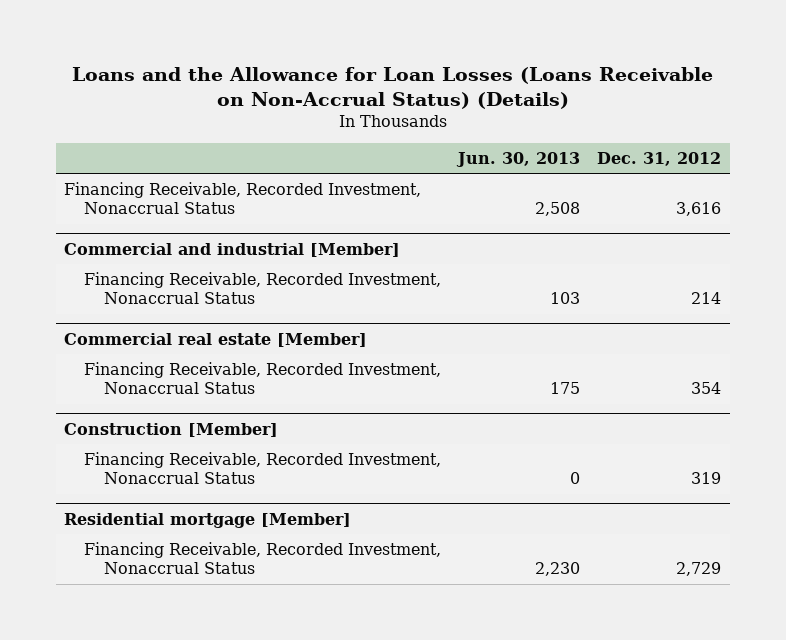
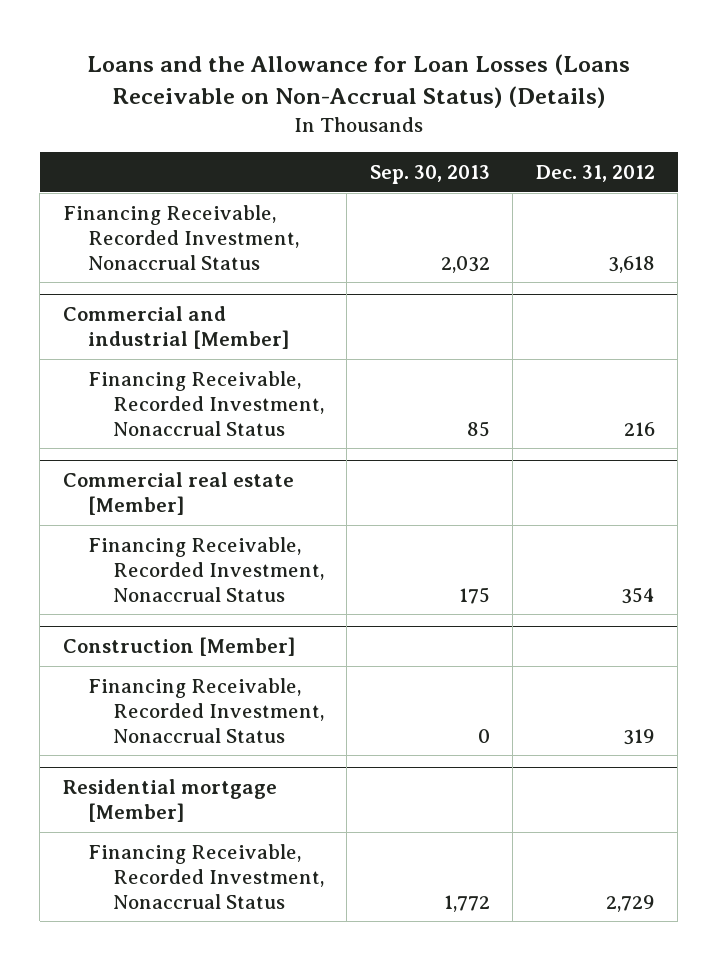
[456,152,581,168] Jun. 30, 2013 -> none
none -> [369,165,490,185] Sep. 30, 2013
[676,202,722,217] 3,616 -> [607,255,655,273] 3,618
[691,292,722,305] 214 -> [623,421,655,436] 216

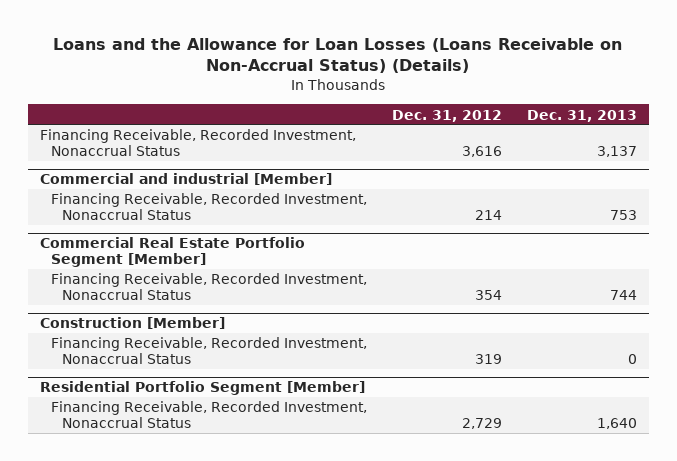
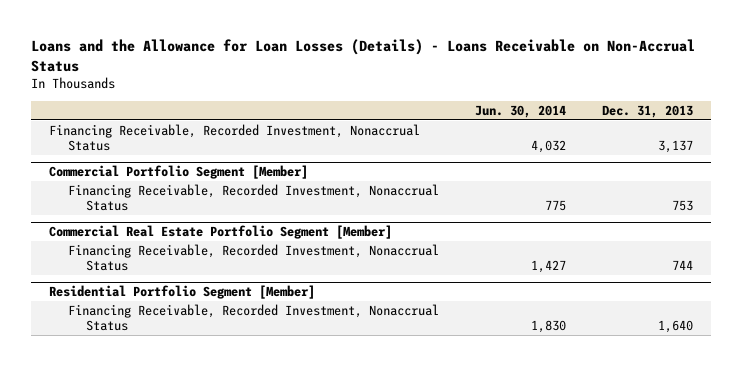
[53,37,623,74] Loans and the Allowance for Loan Losses (Loans Receivable on Non-Accrual Status) (Details) -> [31,39,696,73] Loans and the Allowance for Loan Losses (Details) - Loans Receivable on Non-Accrual Status
[391,109,502,122] Dec. 31, 2012 -> none
none -> [474,104,566,118] Jun. 30, 2014
[40,173,333,186] Commercial and industrial [Member] -> none
none -> [49,165,309,180] Commercial Portfolio Segment [Member]
[40,317,226,330] Construction [Member] -> none
[51,337,368,365] Financing Receivable, Recorded Investment, Nonaccrual Status -> none

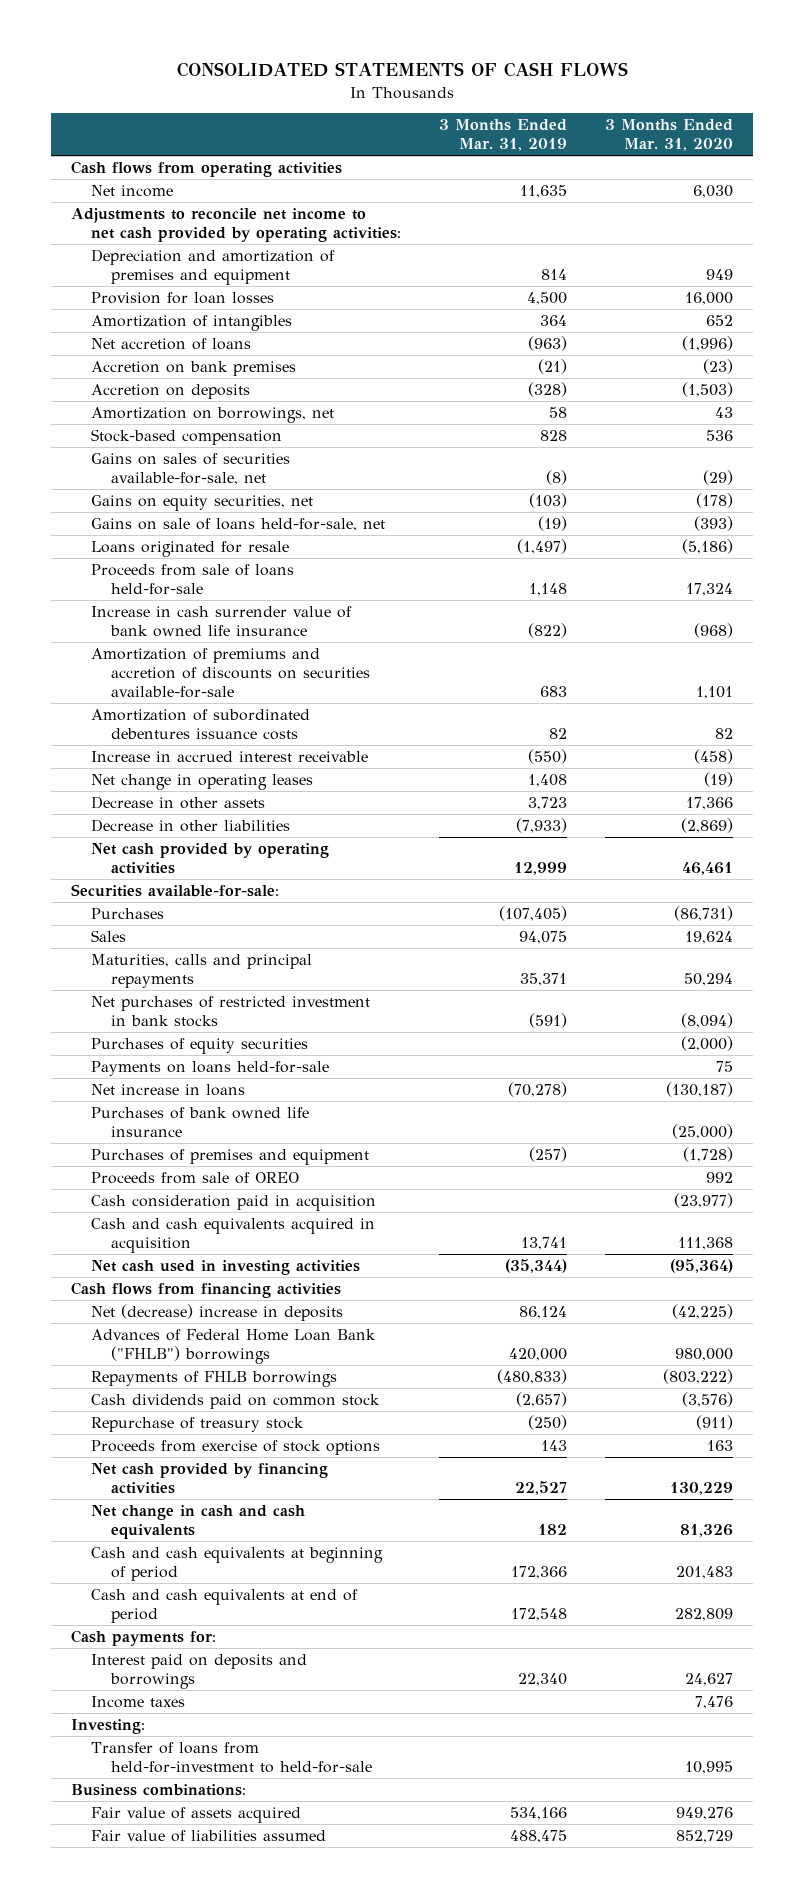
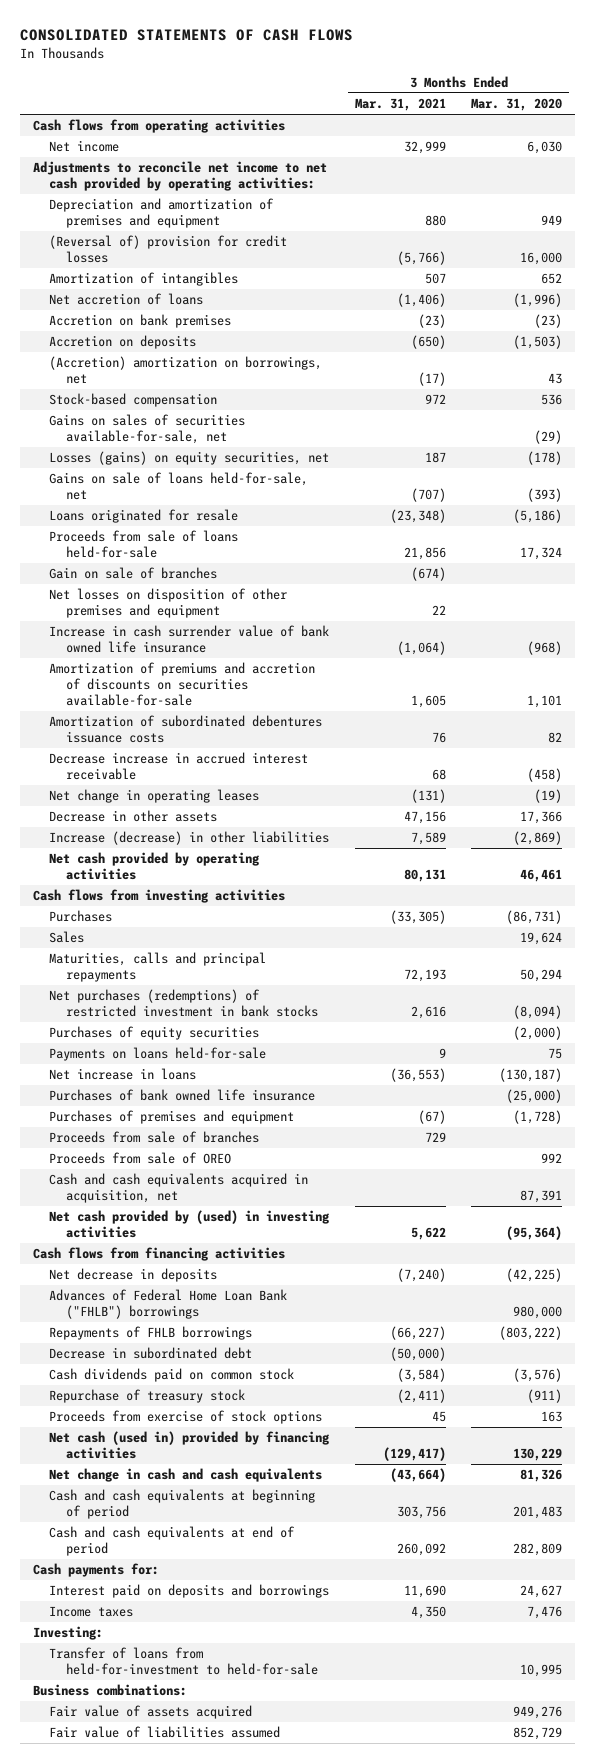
[439,119,568,152] 3 Months Ended Mar. 31, 2019 -> none
none -> [354,98,446,112] Mar. 31, 2021
[90,291,274,304] Provision for loan losses -> none
none -> [49,235,288,263] (Reversal of) provision for credit losses
[90,406,334,423] Amortization on borrowings, net -> [49,356,323,384] (Accretion) amortization on borrowings, net
[90,494,313,511] Gains on equity securities, net -> [49,451,330,466] Losses (gains) on equity securities, net
none -> [49,567,218,580] Gain on sale of branches
none -> [49,588,288,618] Net losses on disposition of other premises and equipment
[90,750,368,762] Increase in accrued interest receivable -> [49,752,309,780] Decrease increase in accrued interest receivable
[90,818,290,832] Decrease in other liabilities -> [49,831,330,846] Increase (decrease) in other liabilities
[70,883,279,897] Securities available-for-sale: -> none
none -> [32,889,285,904] Cash flows from investing activities
[90,995,370,1027] Net purchases of restricted investment in bank stocks -> [49,989,318,1017] Net purchases (redemptions) of restricted investment in bank stocks
none -> [49,1131,260,1144] Proceeds from sale of branches
[90,1194,376,1211] Cash consideration paid in acquisition -> none
[90,1217,375,1253] Cash and cash equivalents acquired in acquisition -> [49,1173,309,1203] Cash and cash equivalents acquired in acquisition, net
[678,1236,734,1250] 111,368 -> [520,1189,563,1203] 87,391
[90,1259,360,1275] Net cash used in investing activities -> [49,1210,331,1238] Net cash provided by (used) in investing activities
[90,1303,343,1321] Net (decrease) increase in deposits -> [49,1268,218,1283] Net decrease in deposits
none -> [49,1347,253,1360] Decrease in subordinated debt
[90,1462,328,1494] Net cash provided by financing activities -> [49,1431,331,1459] Net cash (used in) provided by financing activities

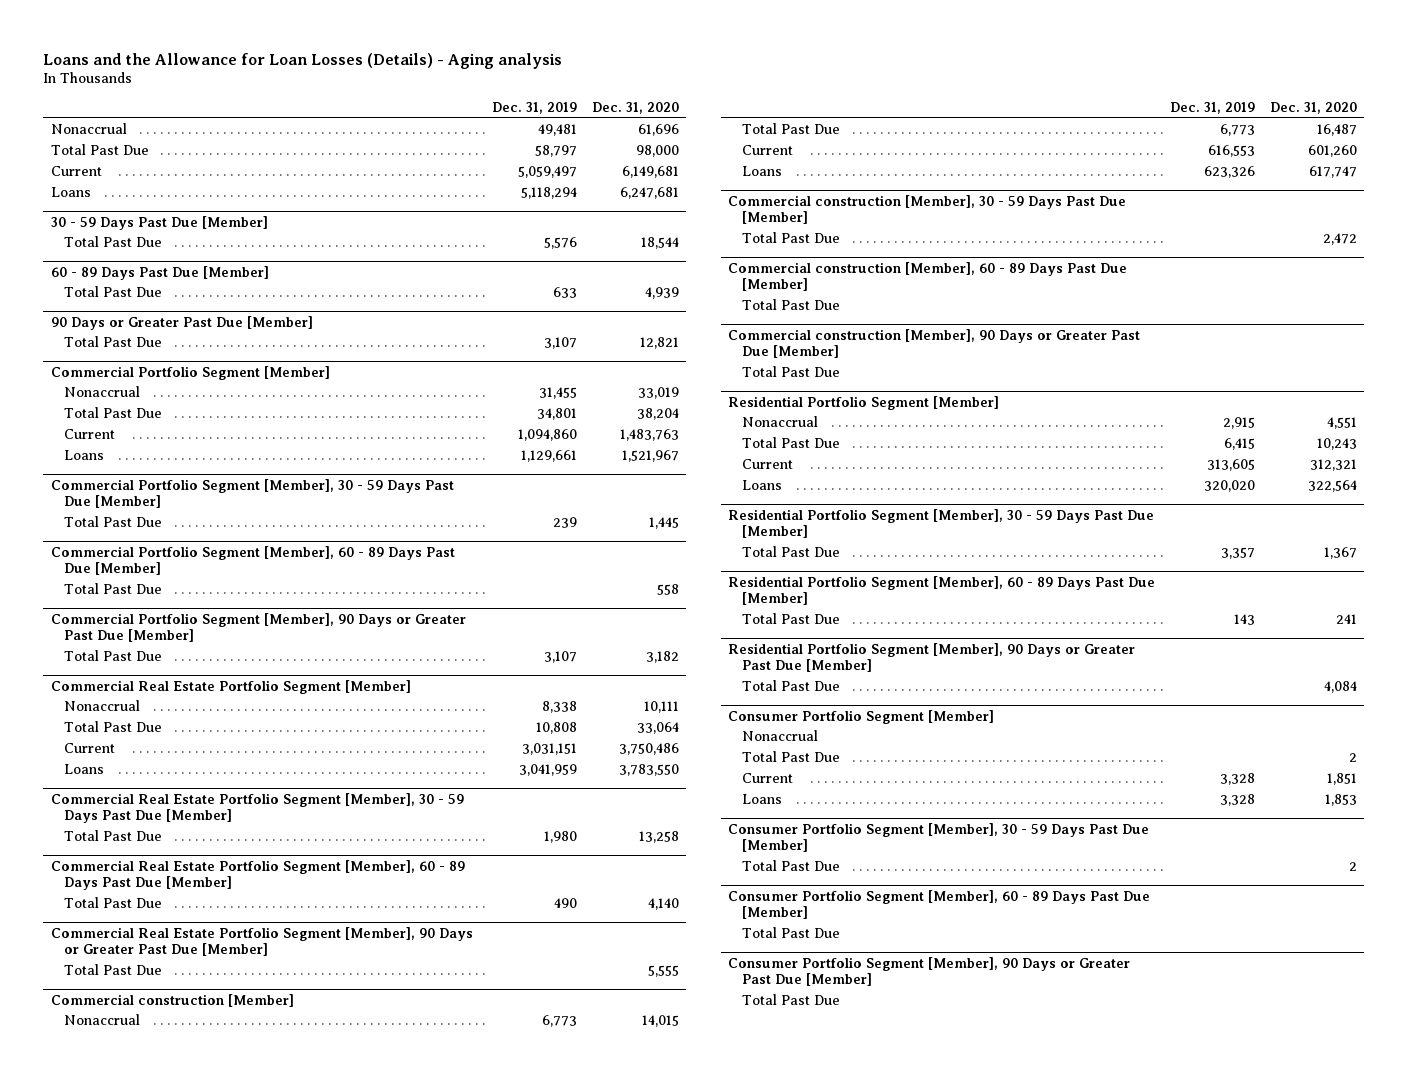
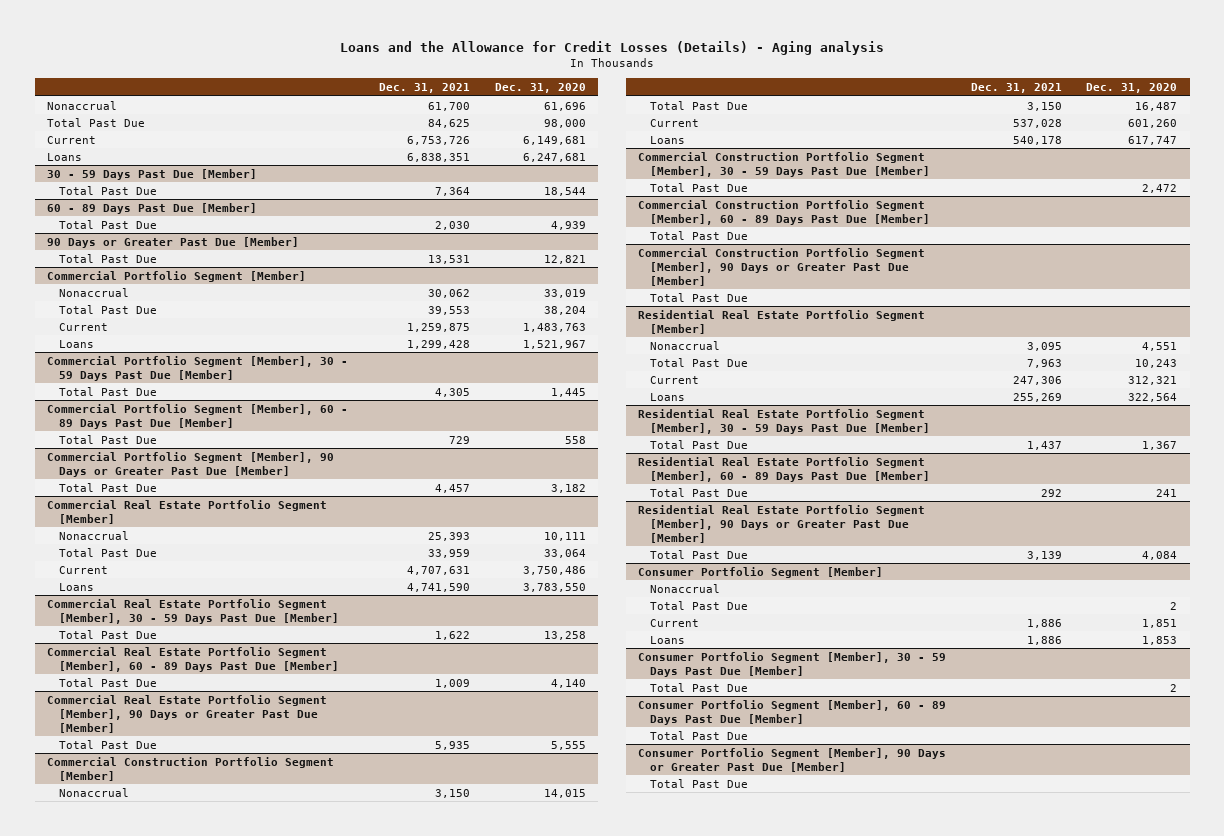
[43,52,563,69] Loans and the Allowance for Loan Losses (Details) - Aging analysis -> [340,41,885,56] Loans and the Allowance for Credit Losses (Details) - Aging analysis
[492,102,578,115] Dec. 31, 2019 -> none
none -> [379,83,471,94] Dec. 31, 2021
[50,993,294,1007] Commercial construction [Member] -> [46,756,334,781] Commercial Construction Portfolio Segment [Member]
[728,194,1127,225] Commercial construction [Member], 30 - 59 Days Past Due [Member] -> [638,151,931,177] Commercial Construction Portfolio Segment [Member], 30 - 59 Days Past Due [Member]
[728,261,1128,292] Commercial construction [Member], 60 - 89 Days Past Due [Member] -> [638,199,931,225] Commercial Construction Portfolio Segment [Member], 60 - 89 Days Past Due [Member]
[728,328,1141,359] Commercial construction [Member], 90 Days or Greater Past Due [Member] -> [638,247,926,286] Commercial Construction Portfolio Segment [Member], 90 Days or Greater Past Due [Member]
[728,395,1000,410] Residential Portfolio Segment [Member] -> [638,309,926,334] Residential Real Estate Portfolio Segment [Member]
[728,508,1155,539] Residential Portfolio Segment [Member], 30 - 59 Days Past Due [Member] -> [638,408,931,434] Residential Real Estate Portfolio Segment [Member], 30 - 59 Days Past Due [Member]
[728,575,1156,606] Residential Portfolio Segment [Member], 60 - 89 Days Past Due [Member] -> [638,456,931,482] Residential Real Estate Portfolio Segment [Member], 60 - 89 Days Past Due [Member]
[728,642,1136,673] Residential Portfolio Segment [Member], 90 Days or Greater Past Due [Member] -> [638,504,926,543] Residential Real Estate Portfolio Segment [Member], 90 Days or Greater Past Due [Member]

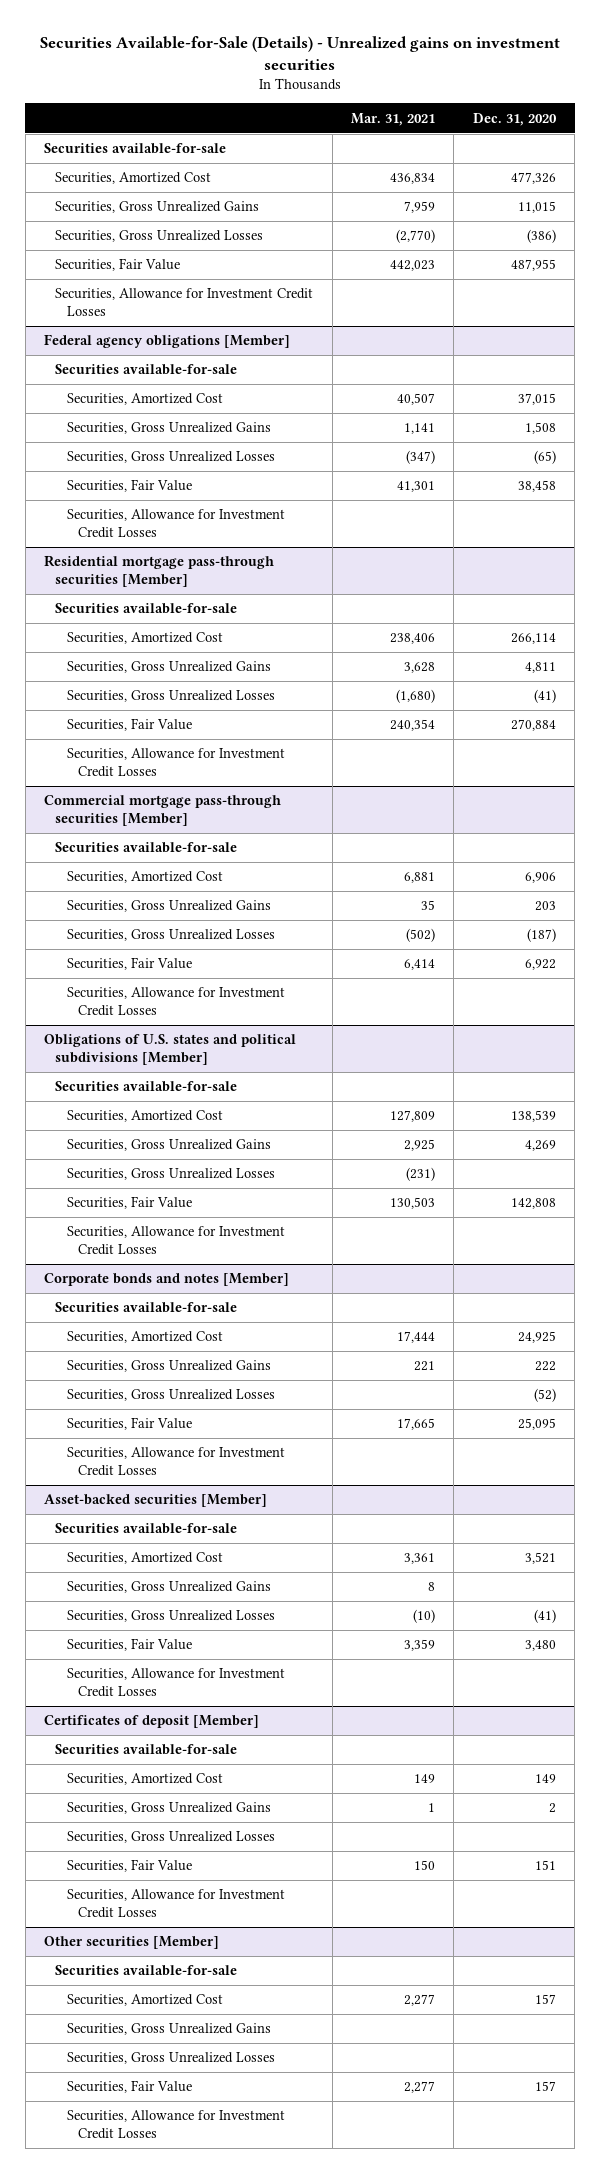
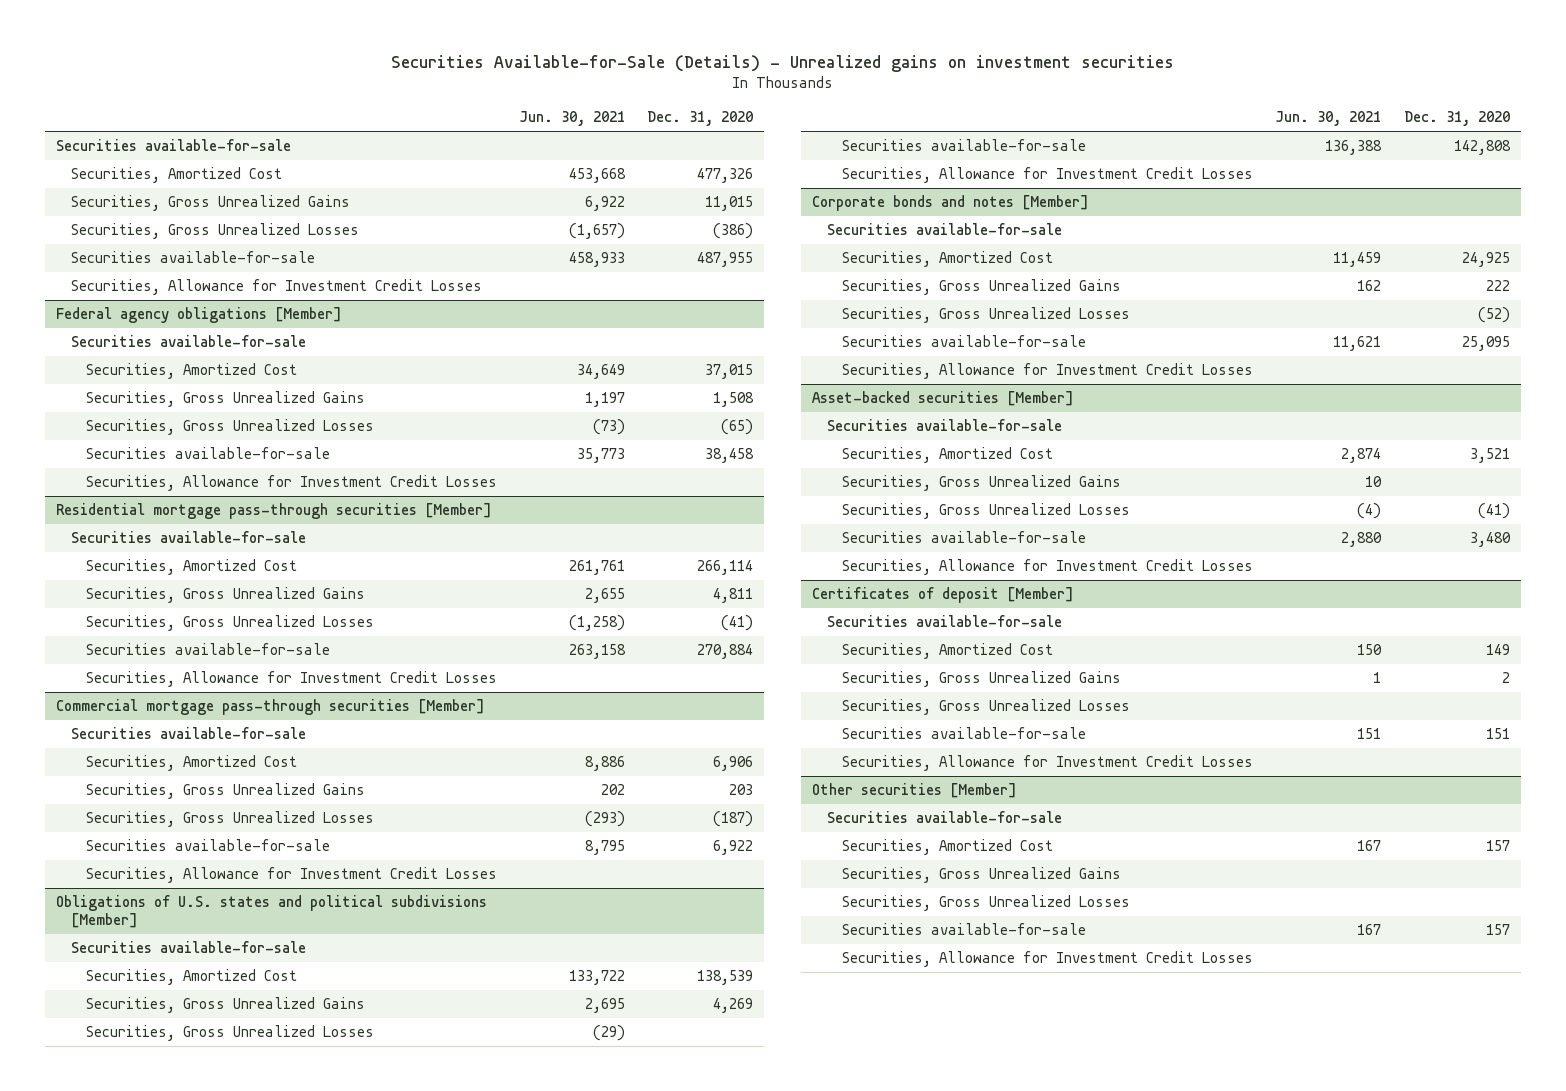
[351,112,436,126] Mar. 31, 2021 -> none
none -> [518,111,625,127] Jun. 30, 2021
[55,258,181,272] Securities, Fair Value -> [70,251,315,264] Securities available-for-sale
[66,479,192,493] Securities, Fair Value -> [85,447,330,460] Securities available-for-sale
[66,718,192,732] Securities, Fair Value -> [85,643,330,656] Securities available-for-sale
[66,957,192,971] Securities, Fair Value -> [85,839,330,852] Securities available-for-sale
[66,1196,192,1210] Securities, Fair Value -> [842,139,1087,152] Securities available-for-sale
[66,1417,192,1431] Securities, Fair Value -> [842,335,1087,348] Securities available-for-sale
[66,1638,192,1652] Securities, Fair Value -> [842,531,1087,544] Securities available-for-sale
[66,1859,192,1873] Securities, Fair Value -> [842,727,1087,740] Securities available-for-sale
[66,2080,192,2094] Securities, Fair Value -> [842,923,1087,936] Securities available-for-sale

